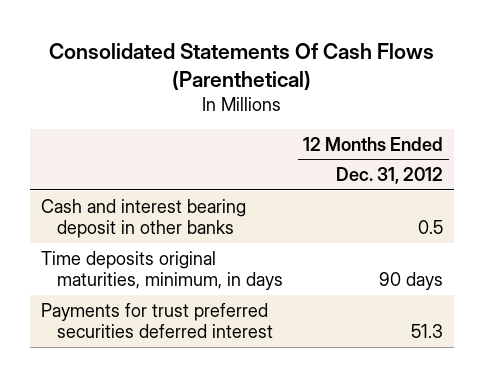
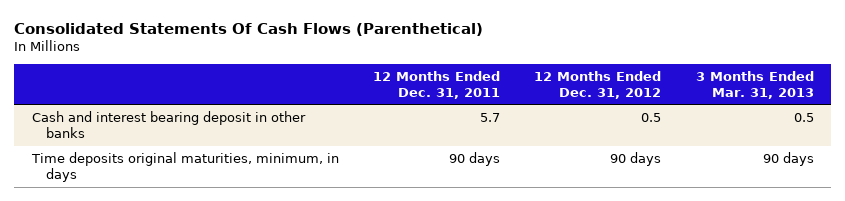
none -> [372,70,500,99] 12 Months Ended Dec. 31, 2011
none -> [695,70,814,99] 3 Months Ended Mar. 31, 2013
[40,302,273,339] Payments for trust preferred securities deferred interest -> none

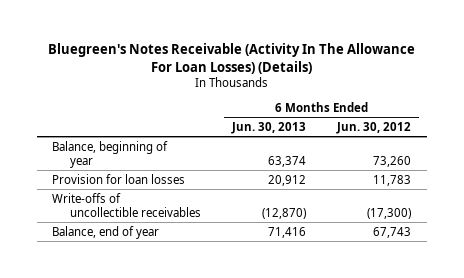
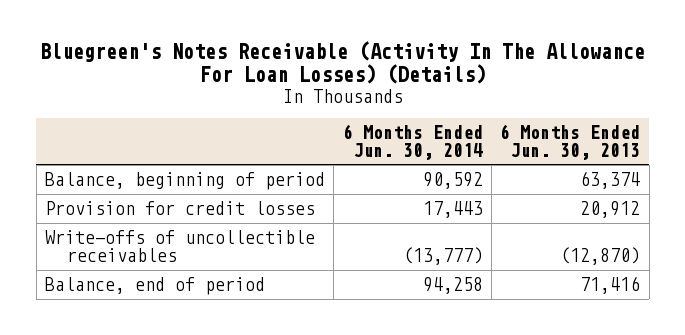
[336,122,412,135] Jun. 30, 2012 -> none
none -> [342,124,483,160] 6 Months Ended Jun. 30, 2014
[52,140,169,168] Balance, beginning of year -> [44,172,325,191] Balance, beginning of period
[52,173,186,184] Provision for loan losses -> [44,201,315,216] Provision for credit losses
[52,225,160,239] Balance, end of year -> [44,277,265,296] Balance, end of period

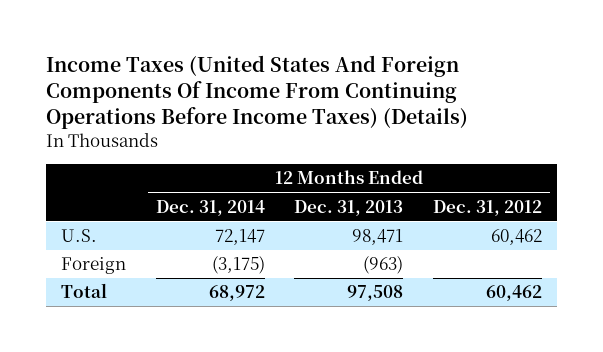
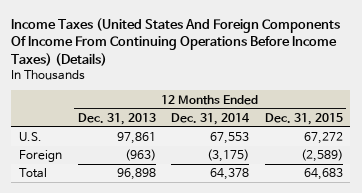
[433,199,543,216] Dec. 31, 2012 -> none
none -> [264,112,343,125] Dec. 31, 2015
[214,229,265,246] 72,147 -> [210,132,250,145] 67,553
[352,229,404,246] 98,471 -> [116,132,156,145] 97,861
[208,285,265,302] 68,972 -> [210,168,250,181] 64,378
[347,285,404,302] 97,508 -> [116,168,156,181] 96,898

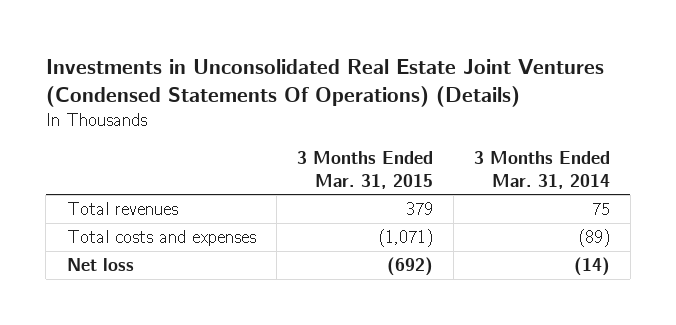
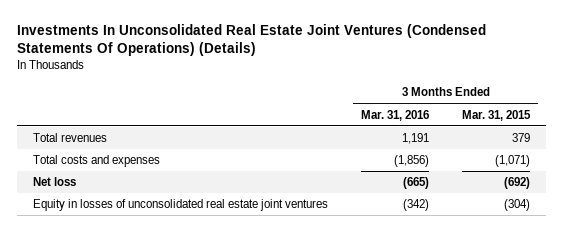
[45,58,604,107] Investments in Unconsolidated Real Estate Joint Ventures (Condensed Statements Of Operations) (Details) -> [16,24,486,57] Investments In Unconsolidated Real Estate Joint Ventures (Condensed Statements Of Operations) (Details)
[473,150,610,189] 3 Months Ended Mar. 31, 2014 -> none
none -> [361,109,430,121] Mar. 31, 2016
none -> [33,199,329,212] Equity in losses of unconsolidated real estate joint ventures

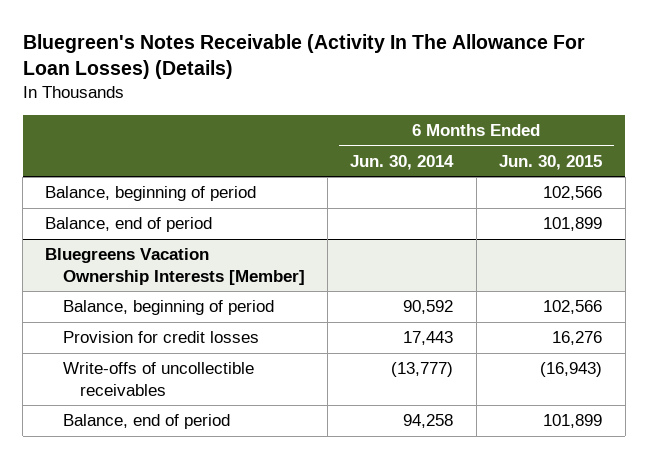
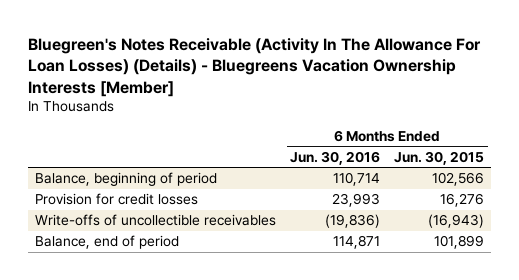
[22,33,585,80] Bluegreen's Notes Receivable (Activity In The Allowance For Loan Losses) (Details) -> [28,37,482,97] Bluegreen's Notes Receivable (Activity In The Allowance For Loan Losses) (Details) - Bluegreens Vacation Ownership Interests [Member]
[350,154,455,170] Jun. 30, 2014 -> none
none -> [290,150,381,165] Jun. 30, 2016
[45,217,213,233] Balance, end of period -> none
[45,248,305,285] Bluegreens Vacation Ownership Interests [Member] -> none
[62,300,274,316] Balance, beginning of period -> none

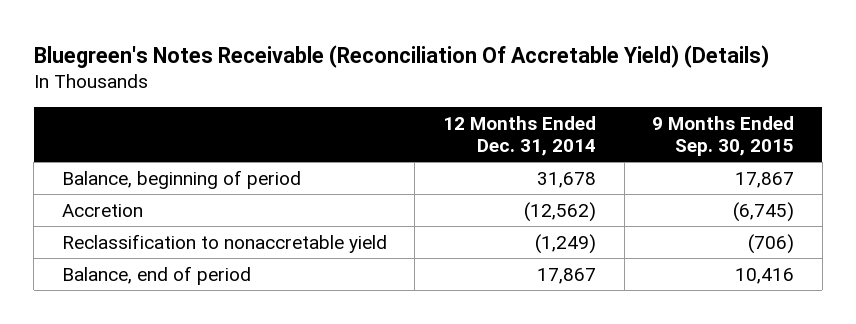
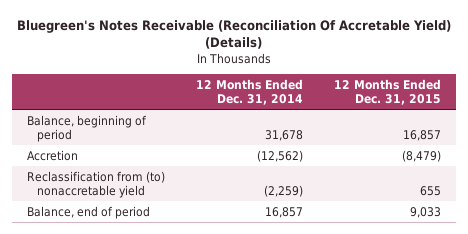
[652,115,795,156] 9 Months Ended Sep. 30, 2015 -> none
none -> [333,79,441,105] 12 Months Ended Dec. 31, 2015
[61,233,387,253] Reclassification to nonaccretable yield -> [27,170,166,198] Reclassification from (to) nonaccretable yield
[534,233,596,254] (1,249) -> [264,184,304,197] (2,259)
[536,267,596,284] 17,867 -> [265,206,304,218] 16,857

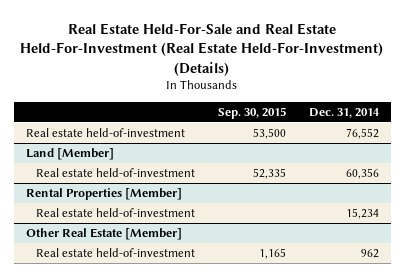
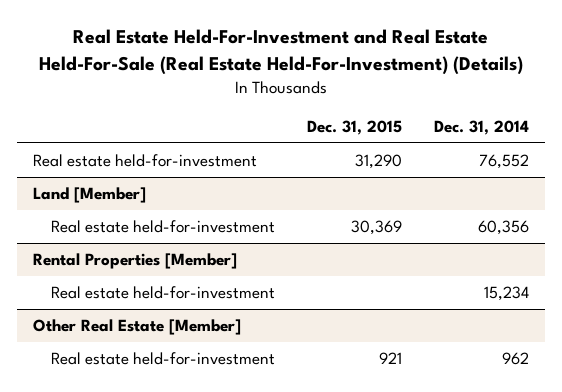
[20,22,384,76] Real Estate Held-For-Sale and Real Estate Held-For-Investment (Real Estate Held-For-Investment) (Details) -> [38,29,523,75] Real Estate Held-For-Investment and Real Estate Held-For-Sale (Real Estate Held-For-Investment) (Details)
[217,106,286,119] Sep. 30, 2015 -> none
none -> [307,119,403,135] Dec. 31, 2015
[25,127,185,137] Real estate held-of-investment -> [32,154,257,168] Real estate held-for-investment
[35,167,195,177] Real estate held-of-investment -> [51,220,276,234] Real estate held-for-investment
[35,207,195,217] Real estate held-of-investment -> [51,286,276,300] Real estate held-for-investment
[35,247,195,257] Real estate held-of-investment -> [51,352,276,366] Real estate held-for-investment

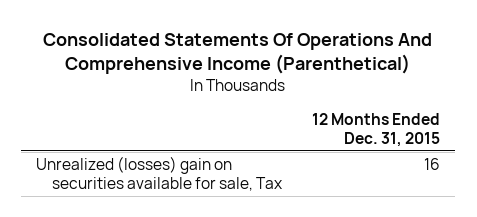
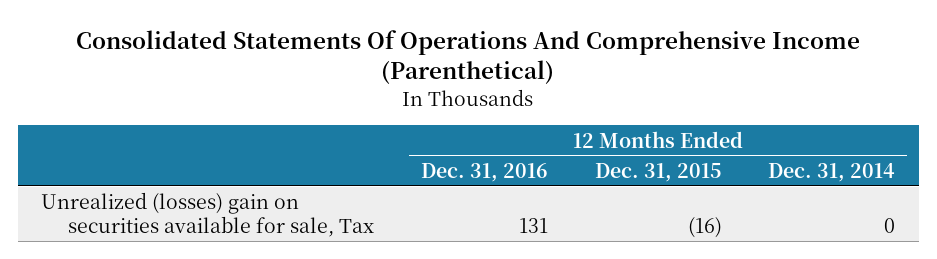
none -> [420,162,548,182] Dec. 31, 2016
none -> [768,162,896,182] Dec. 31, 2014
[424,158,441,171] 16 -> [687,216,722,238] (16)

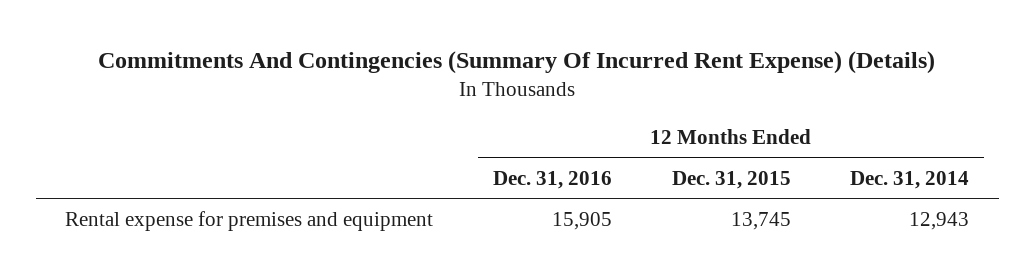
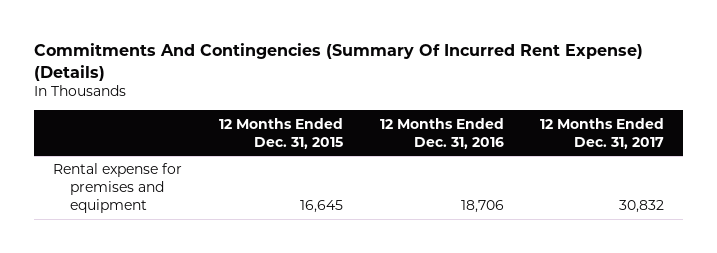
[850,170,970,189] Dec. 31, 2014 -> none
none -> [540,117,665,149] 12 Months Ended Dec. 31, 2017
[552,211,613,230] 15,905 -> [460,200,504,214] 18,706
[730,211,791,230] 13,745 -> [299,200,343,214] 16,645

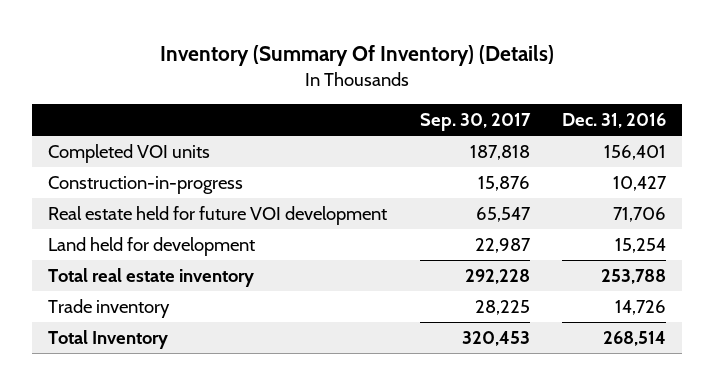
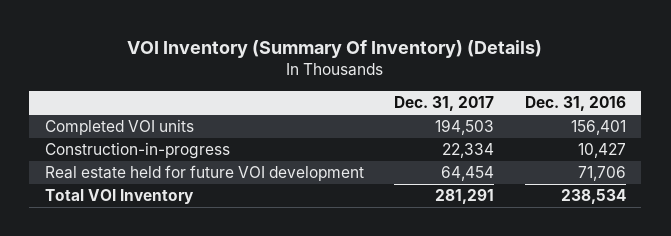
[160,44,555,66] Inventory (Summary Of Inventory) (Details) -> [127,39,543,58] VOI Inventory (Summary Of Inventory) (Details)
[419,113,531,132] Sep. 30, 2017 -> none
none -> [394,96,495,112] Dec. 31, 2017
[48,237,256,257] Land held for development -> none
[48,299,171,319] Trade inventory -> none
[48,330,169,350] Total Inventory -> none
[48,268,255,288] Total real estate inventory -> [44,189,194,205] Total VOI Inventory
[600,269,666,285] 253,788 -> [560,189,626,205] 238,534

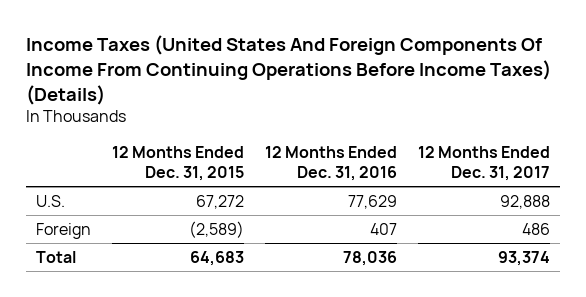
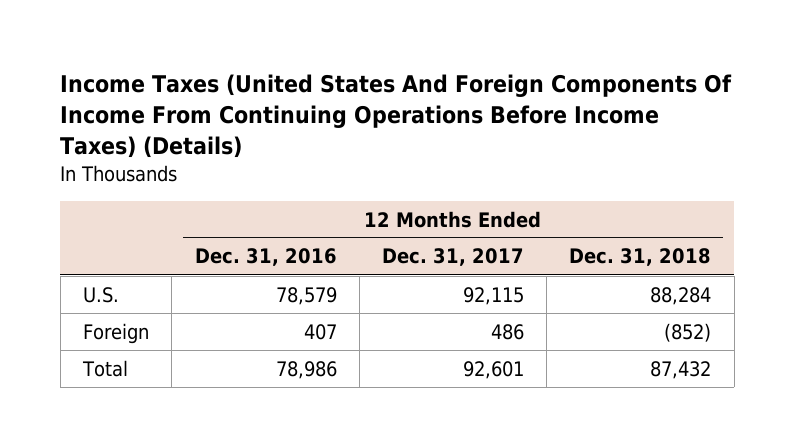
[112,145,245,182] 12 Months Ended Dec. 31, 2015 -> none
none -> [569,248,712,267] Dec. 31, 2018
[347,194,397,209] 77,629 -> [275,286,337,305] 78,579
[499,194,550,209] 92,888 -> [462,286,524,305] 92,115
[342,250,397,266] 78,036 -> [275,360,337,379] 78,986
[497,250,550,266] 93,374 -> [462,360,524,379] 92,601

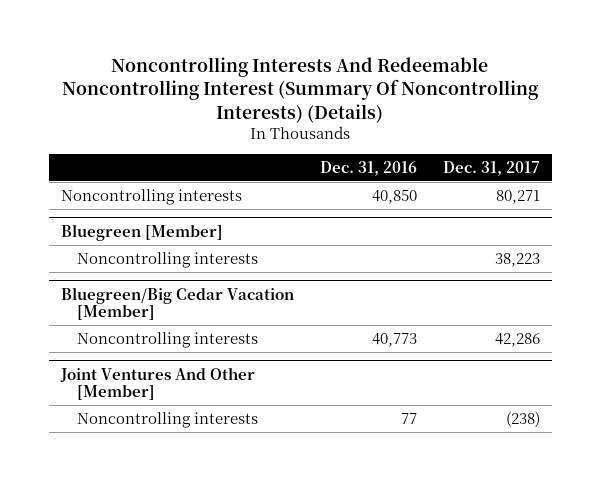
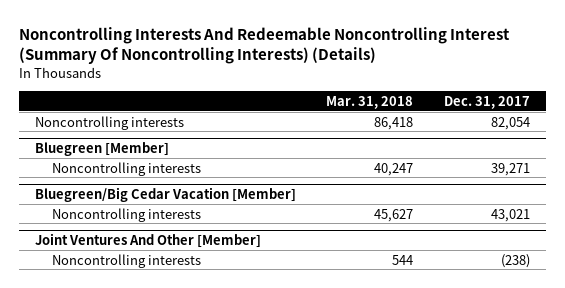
[319,160,417,176] Dec. 31, 2016 -> none
none -> [326,95,414,109] Mar. 31, 2018
[495,190,540,205] 80,271 -> [491,116,531,130] 82,054
[494,253,540,268] 38,223 -> [491,162,531,176] 39,271
[494,333,540,348] 42,286 -> [491,208,531,222] 43,021

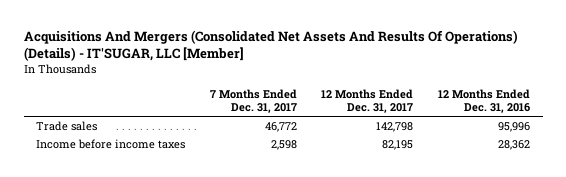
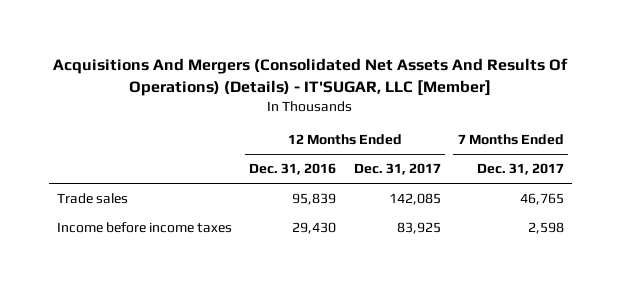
[264,122,297,133] 46,772 -> [519,193,564,206] 46,765
[376,122,414,133] 142,798 -> [388,193,441,206] 142,085
[498,122,531,133] 95,996 -> [292,193,337,206] 95,839
[382,140,414,151] 82,195 -> [396,222,441,235] 83,925
[498,140,531,151] 28,362 -> [292,222,337,235] 29,430

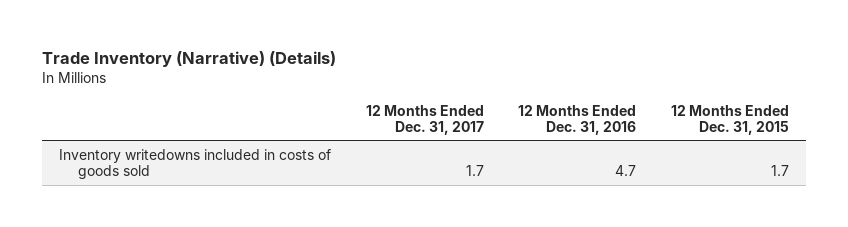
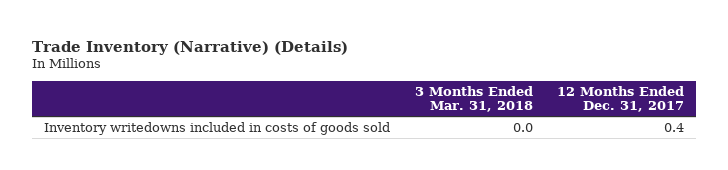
[518,104,637,136] 12 Months Ended Dec. 31, 2016 -> none
[671,104,790,136] 12 Months Ended Dec. 31, 2015 -> none
none -> [414,85,533,113] 3 Months Ended Mar. 31, 2018
[465,165,484,177] 1.7 -> [663,123,684,133] 0.4

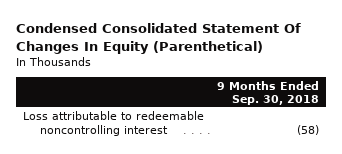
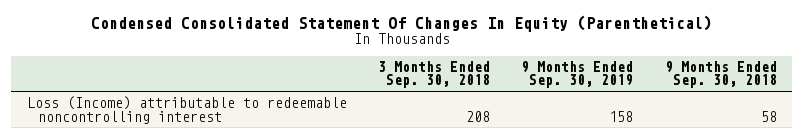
none -> [378,60,491,89] 3 Months Ended Sep. 30, 2018
none -> [521,60,634,89] 9 Months Ended Sep. 30, 2019
[22,111,204,136] Loss attributable to redeemable noncontrolling interest -> [26,96,347,124] Loss (Income) attributable to redeemable noncontrolling interest
[297,124,320,135] (58) -> [760,110,777,122] 58

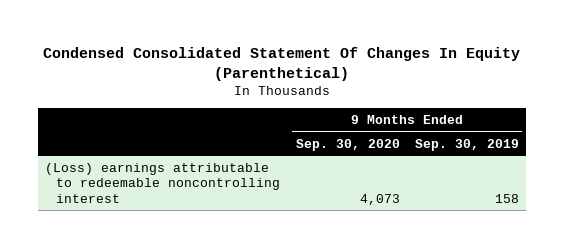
[378,60,491,89] 3 Months Ended Sep. 30, 2018 -> none
[664,60,777,89] 9 Months Ended Sep. 30, 2018 -> none
none -> [295,138,400,151] Sep. 30, 2020
[26,96,347,124] Loss (Income) attributable to redeemable noncontrolling interest -> [45,163,281,203] (Loss) earnings attributable to redeemable noncontrolling interest

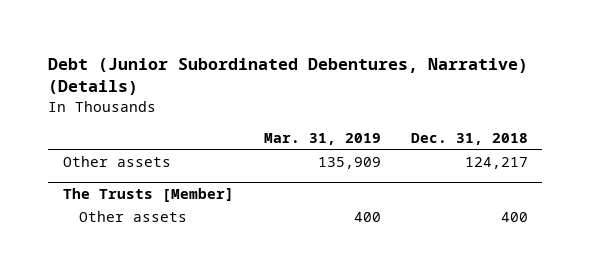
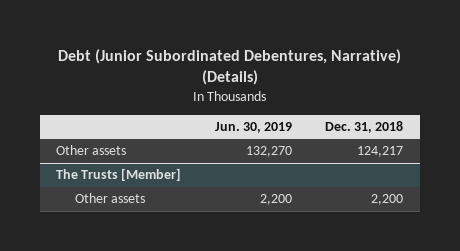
[263,132,381,145] Mar. 31, 2019 -> none
none -> [214,121,292,133] Jun. 30, 2019
[500,211,528,222] 400 -> [371,194,404,206] 2,200

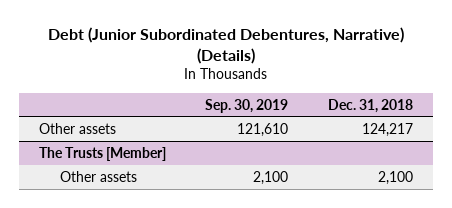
[214,121,292,133] Jun. 30, 2019 -> none
none -> [205,98,289,113] Sep. 30, 2019
[371,194,404,206] 2,200 -> [378,170,414,185] 2,100

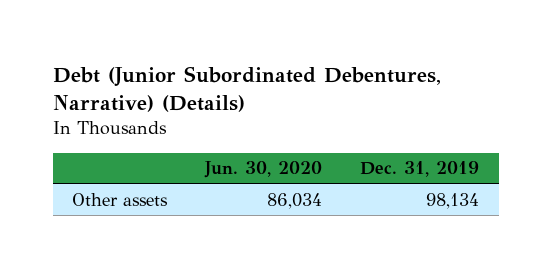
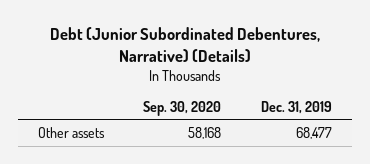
[204,161,323,179] Jun. 30, 2020 -> none
none -> [143,101,222,117] Sep. 30, 2020
[426,192,480,209] 98,134 -> [296,127,333,140] 68,477

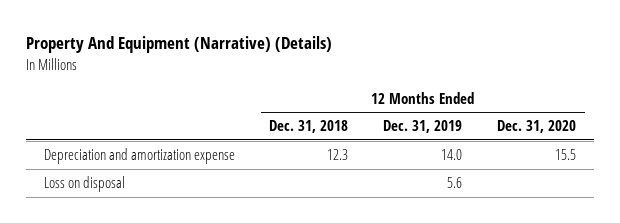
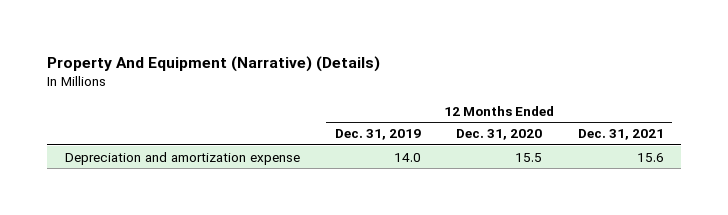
[269,120,349,134] Dec. 31, 2018 -> none
none -> [577,129,664,141] Dec. 31, 2021
[43,176,125,193] Loss on disposal -> none

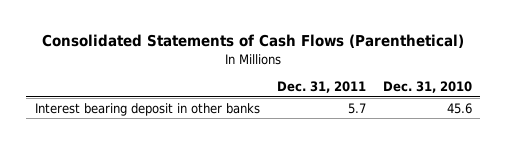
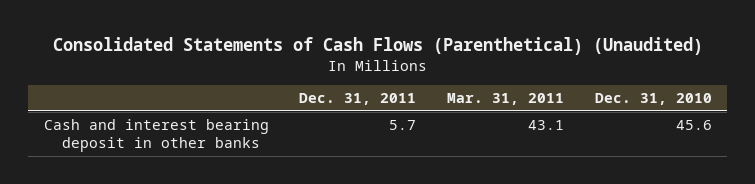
[42,34,465,49] Consolidated Statements of Cash Flows (Parenthetical) -> [52,37,703,56] Consolidated Statements of Cash Flows (Parenthetical) (Unaudited)
none -> [446,93,564,106] Mar. 31, 2011
[34,102,260,116] Interest bearing deposit in other banks -> [43,119,269,153] Cash and interest bearing deposit in other banks

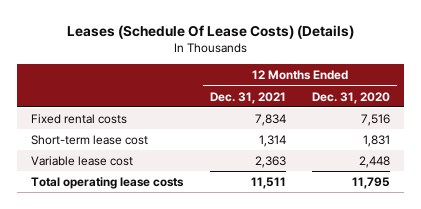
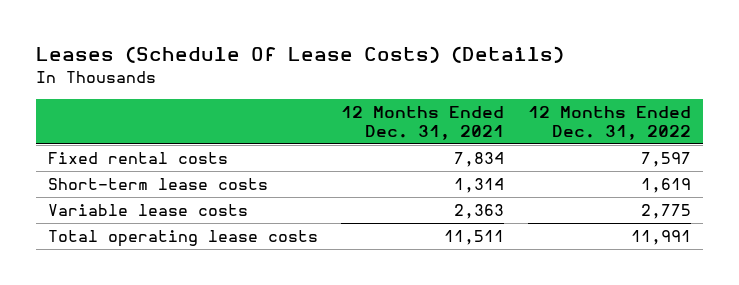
[312,91,391,104] Dec. 31, 2020 -> none
none -> [527,105,691,140] 12 Months Ended Dec. 31, 2022
[30,134,148,145] Short-term lease cost -> [47,178,268,191] Short-term lease costs
[30,155,133,166] Variable lease cost -> [47,204,248,217] Variable lease costs

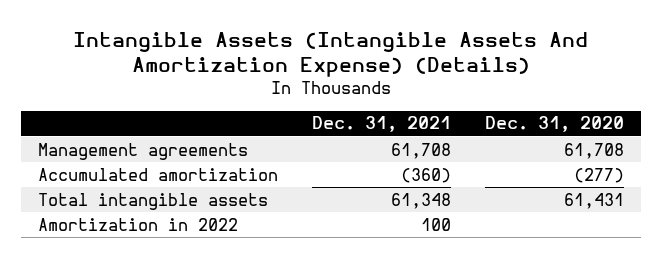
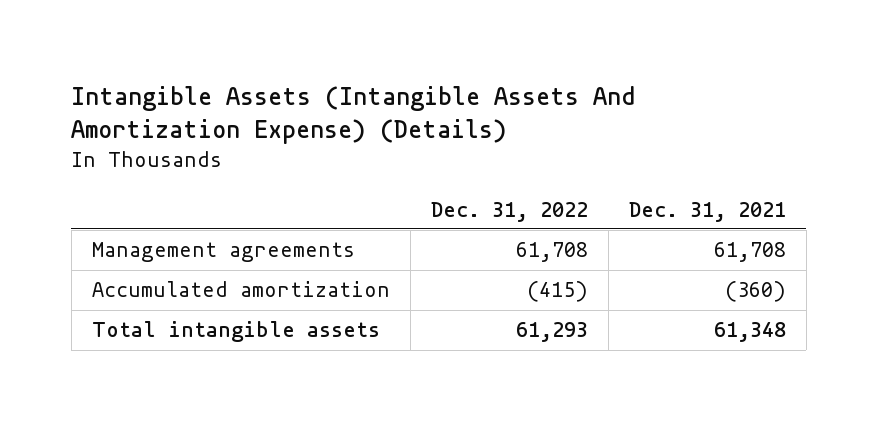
[485,116,625,133] Dec. 31, 2020 -> none
none -> [430,201,588,222] Dec. 31, 2022
[38,217,239,231] Amortization in 2022 -> none

